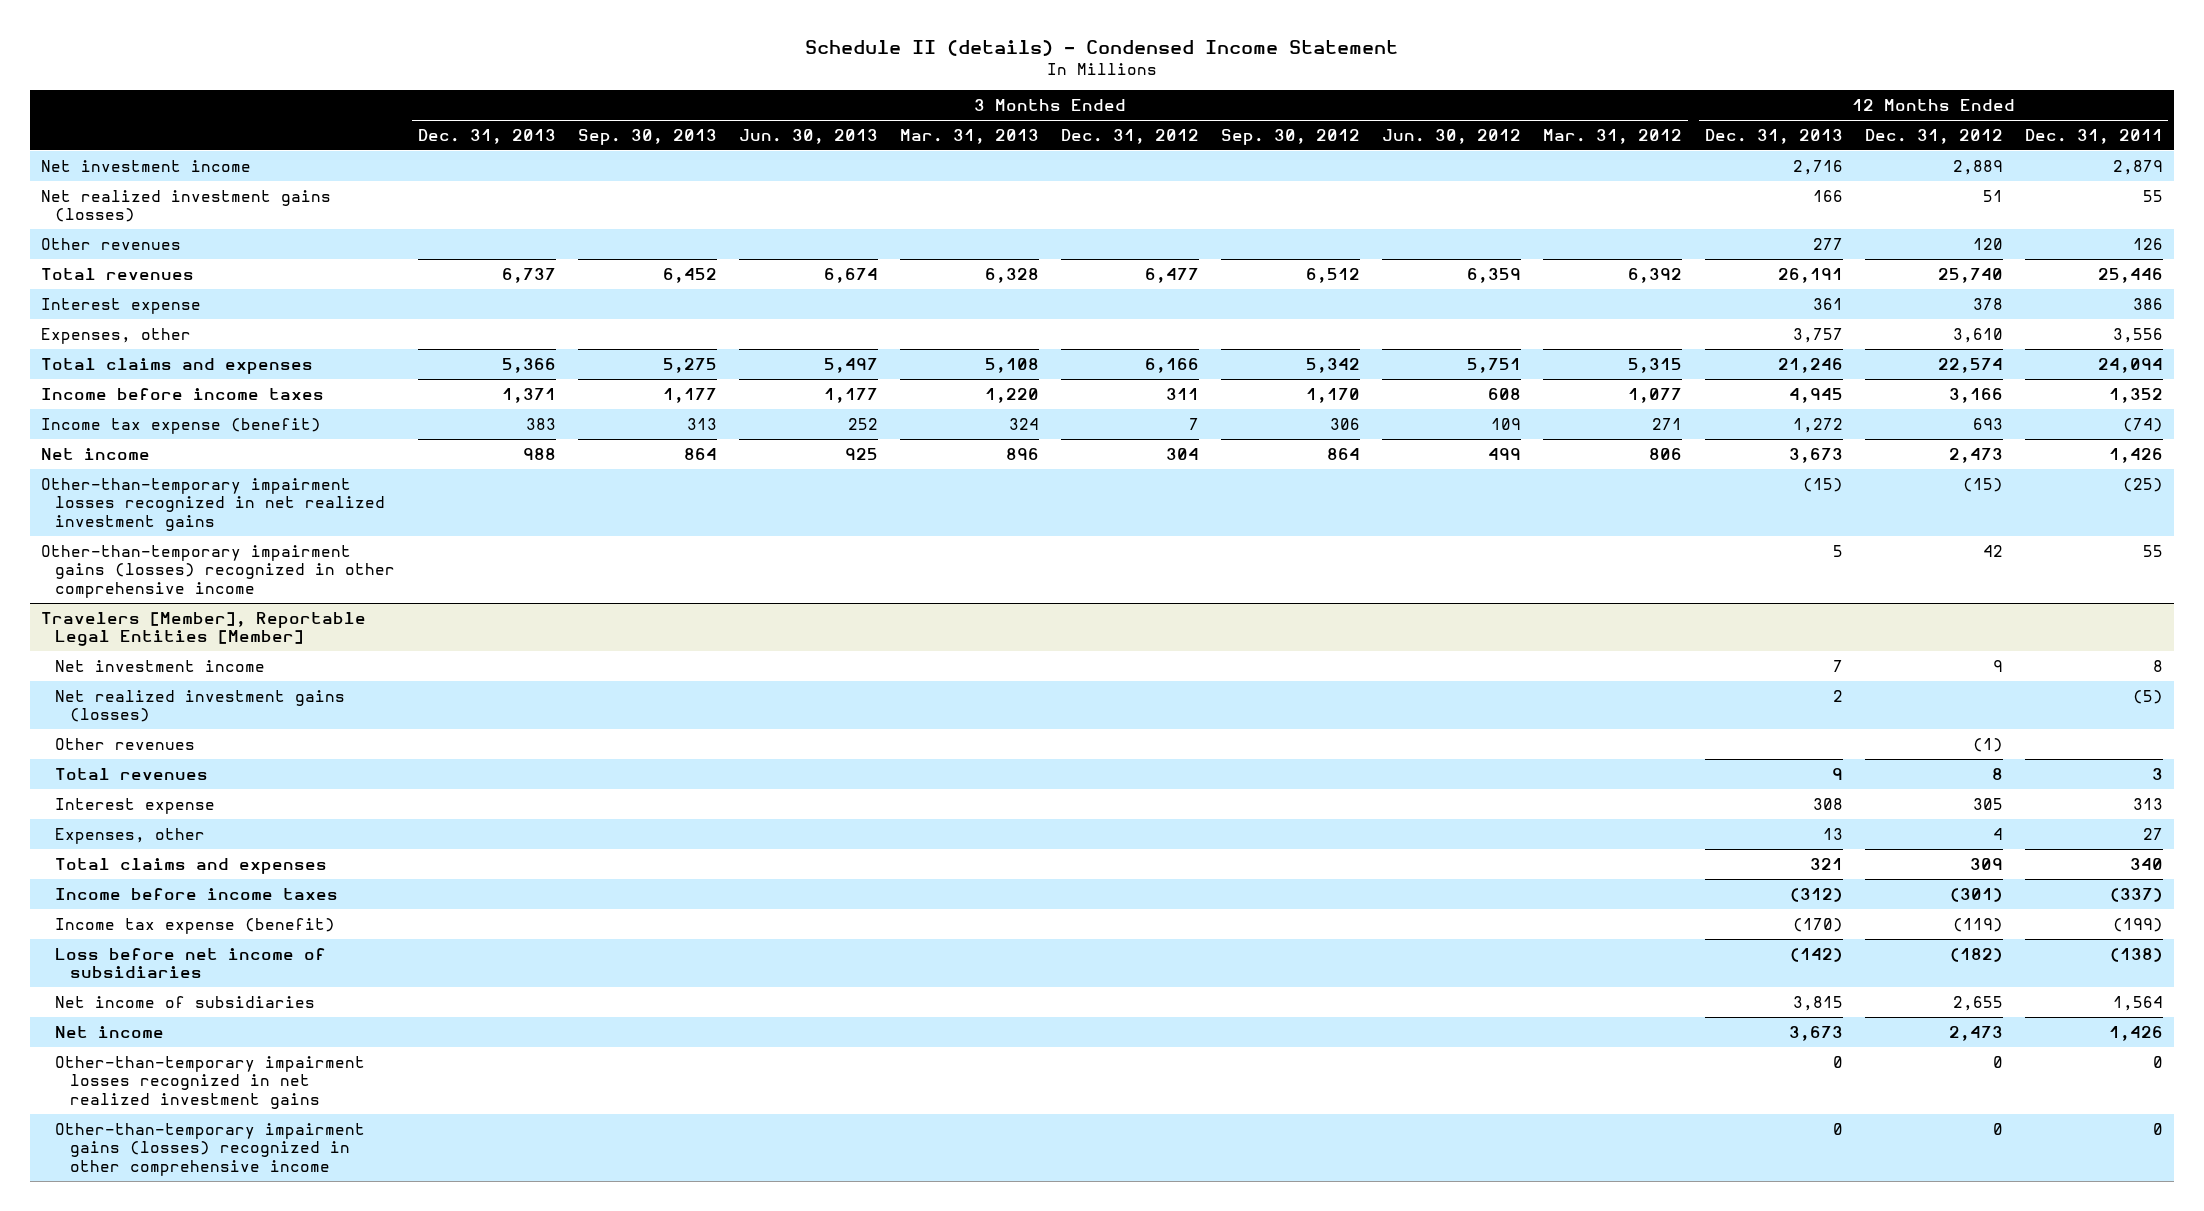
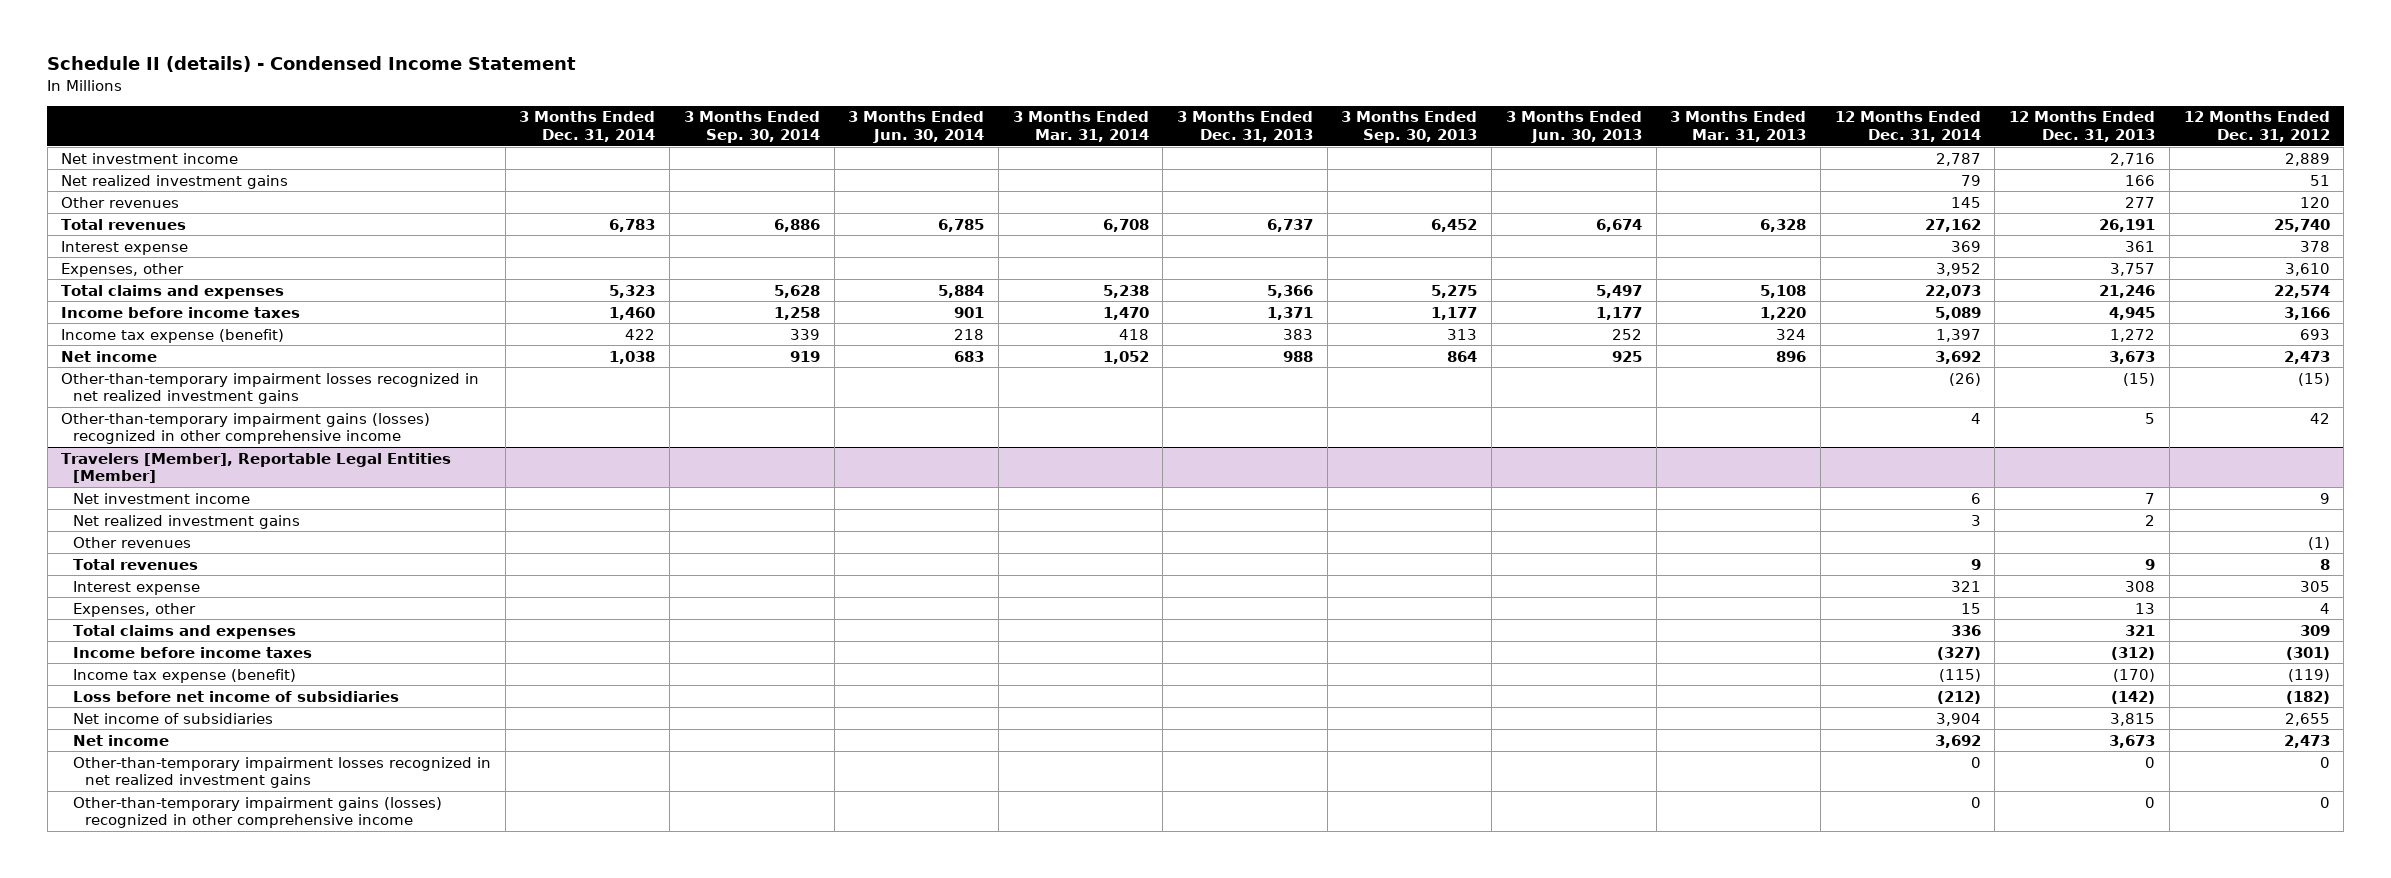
[1061,128,1200,144] Dec. 31, 2012 -> none
[1221,128,1361,145] Sep. 30, 2012 -> none
[1382,128,1522,144] Jun. 30, 2012 -> none
[1543,128,1683,144] Mar. 31, 2012 -> none
[2024,128,2163,144] Dec. 31, 2011 -> none
none -> [519,111,656,143] 3 Months Ended Dec. 31, 2014
none -> [683,111,820,144] 3 Months Ended Sep. 30, 2014
none -> [848,111,985,144] 3 Months Ended Jun. 30, 2014
none -> [1012,111,1149,143] 3 Months Ended Mar. 31, 2014
none -> [1834,111,1981,143] 12 Months Ended Dec. 31, 2014
[40,189,331,223] Net realized investment gains (losses) -> [61,174,289,189] Net realized investment gains
[55,689,346,723] Net realized investment gains (losses) -> [73,514,301,529] Net realized investment gains

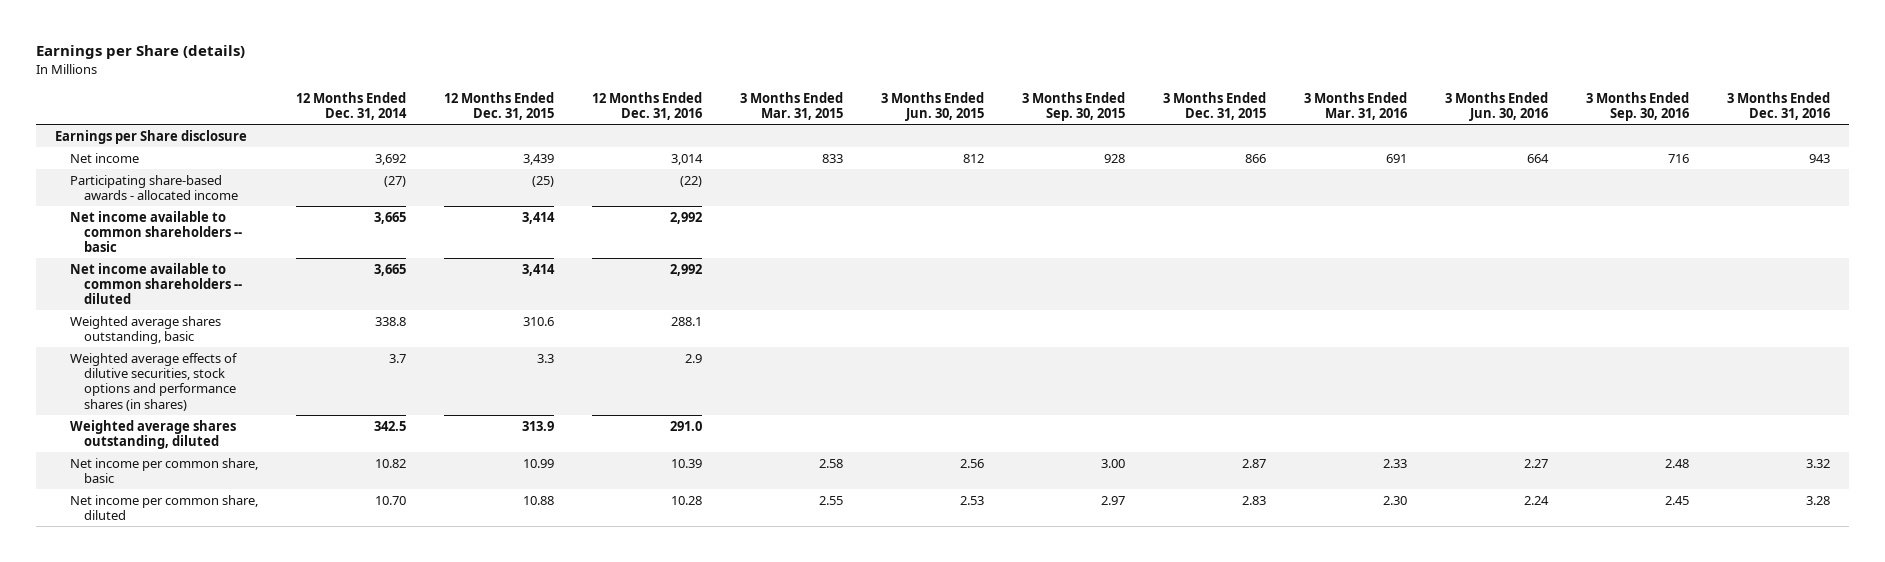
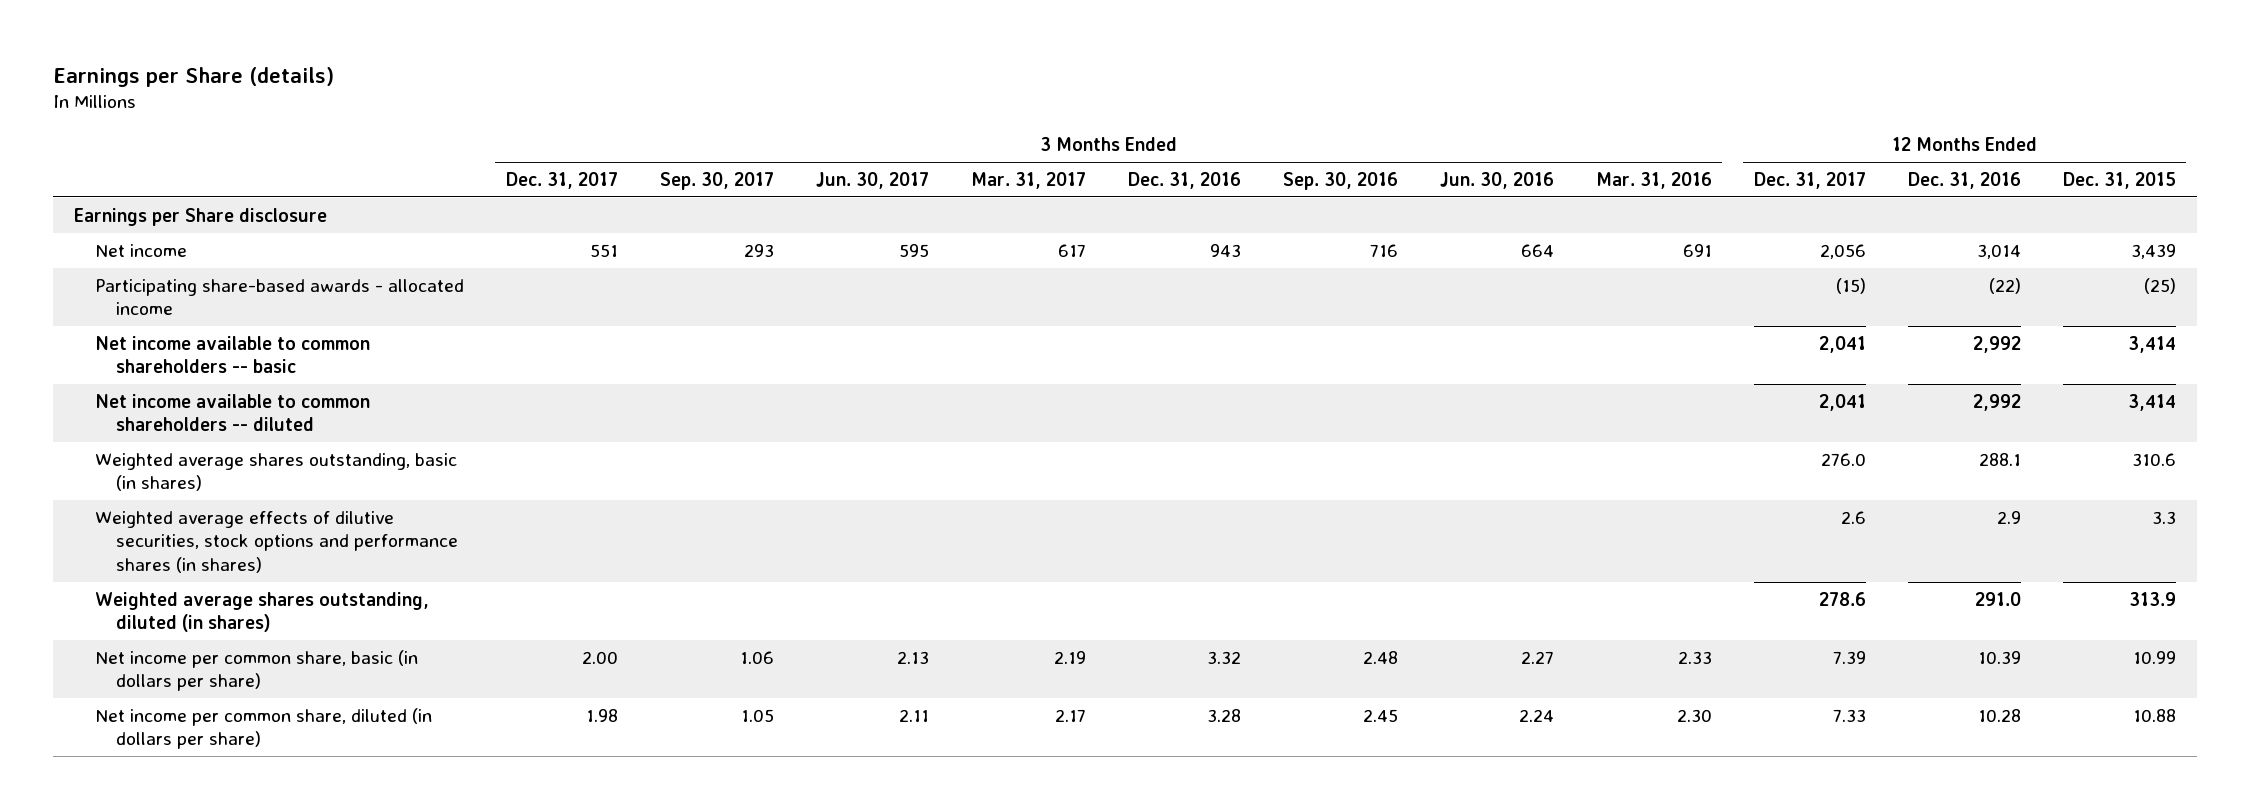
[295,91,407,120] 12 Months Ended Dec. 31, 2014 -> none
[739,91,843,120] 3 Months Ended Mar. 31, 2015 -> none
[880,91,984,121] 3 Months Ended Jun. 30, 2015 -> none
[1022,91,1126,121] 3 Months Ended Sep. 30, 2015 -> none
[1163,91,1267,120] 3 Months Ended Dec. 31, 2015 -> none
none -> [505,172,618,190] Dec. 31, 2017
none -> [659,172,774,191] Sep. 30, 2017
none -> [815,172,929,190] Jun. 30, 2017
none -> [970,172,1086,190] Mar. 31, 2017
none -> [1753,172,1866,190] Dec. 31, 2017
[69,315,221,344] Weighted average shares outstanding, basic -> [95,452,458,492] Weighted average shares outstanding, basic (in shares)
[69,419,236,449] Weighted average shares outstanding, diluted -> [95,591,430,633] Weighted average shares outstanding, diluted (in shares)
[69,457,258,483] Net income per common share, basic -> [95,649,419,692] Net income per common share, basic (in dollars per share)
[69,494,258,520] Net income per common share, diluted -> [95,707,433,750] Net income per common share, diluted (in dollars per share)

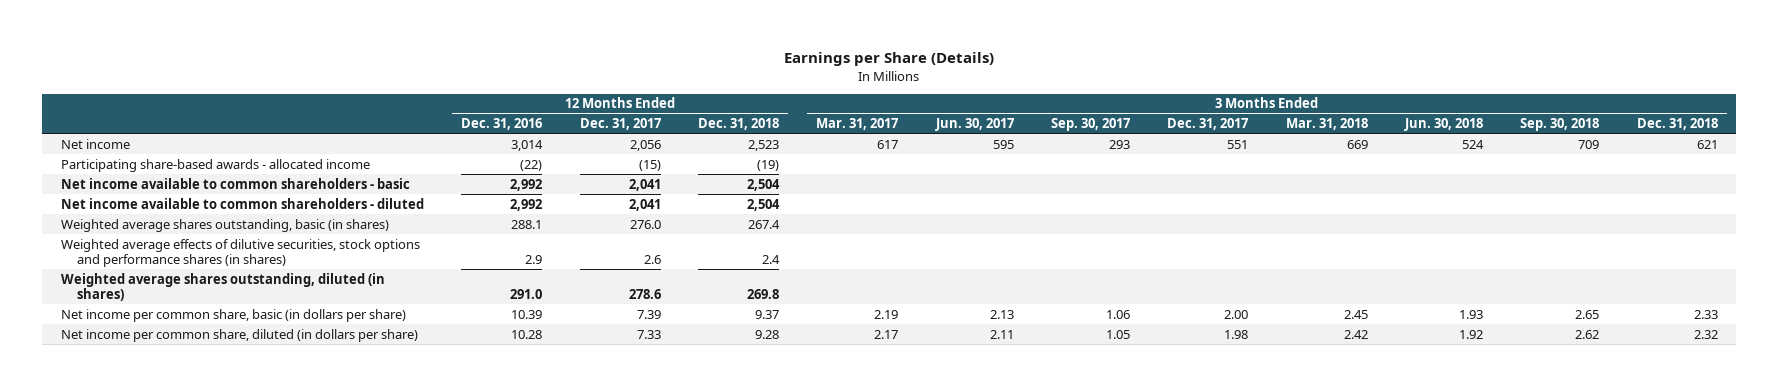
[52,66,334,87] Earnings per Share (details) -> [784,51,995,66] Earnings per Share (Details)
[1127,172,1241,190] Dec. 31, 2016 -> none
[1282,172,1398,191] Sep. 30, 2016 -> none
[1439,172,1554,190] Jun. 30, 2016 -> none
[1595,172,1712,190] Mar. 31, 2016 -> none
[2062,172,2176,190] Dec. 31, 2015 -> none
none -> [697,118,779,131] Dec. 31, 2018
none -> [1285,118,1368,131] Mar. 31, 2018
none -> [1404,118,1484,132] Jun. 30, 2018
none -> [1520,118,1600,132] Sep. 30, 2018
none -> [1636,118,1718,131] Dec. 31, 2018
[73,207,327,226] Earnings per Share disclosure -> none
[95,335,371,374] Net income available to common shareholders -- basic -> [60,177,410,189] Net income available to common shareholders - basic
[95,393,371,432] Net income available to common shareholders -- diluted -> [60,197,424,209] Net income available to common shareholders - diluted

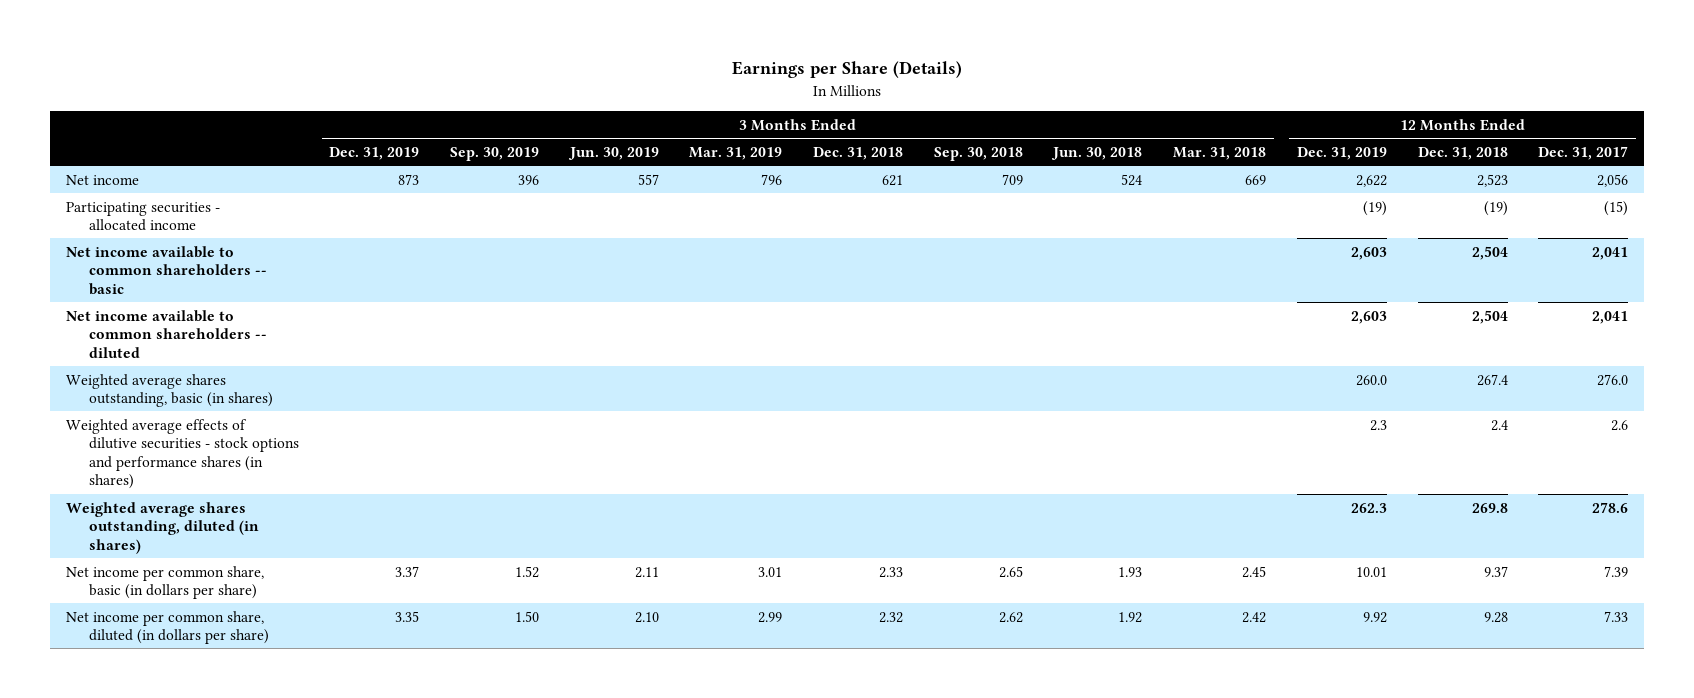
[461,118,543,131] Dec. 31, 2016 -> none
[816,118,899,131] Mar. 31, 2017 -> none
[934,118,1014,132] Jun. 30, 2017 -> none
[1051,118,1131,132] Sep. 30, 2017 -> none
[1167,118,1249,131] Dec. 31, 2017 -> none
none -> [329,146,420,160] Dec. 31, 2019
none -> [449,146,539,161] Sep. 30, 2019
none -> [567,146,659,160] Jun. 30, 2019
none -> [689,146,783,160] Mar. 31, 2019
none -> [1296,146,1387,160] Dec. 31, 2019
[60,158,370,172] Participating share-based awards - allocated income -> [65,201,220,232] Participating securities - allocated income
[60,177,410,189] Net income available to common shareholders - basic -> [65,245,267,295] Net income available to common shareholders -- basic
[60,197,424,209] Net income available to common shareholders - diluted -> [65,309,267,358] Net income available to common shareholders -- diluted
[60,238,420,268] Weighted average effects of dilutive securities, stock options and performance shares (in shares) -> [65,418,299,490] Weighted average effects of dilutive securities - stock options and performance shares (in shares)

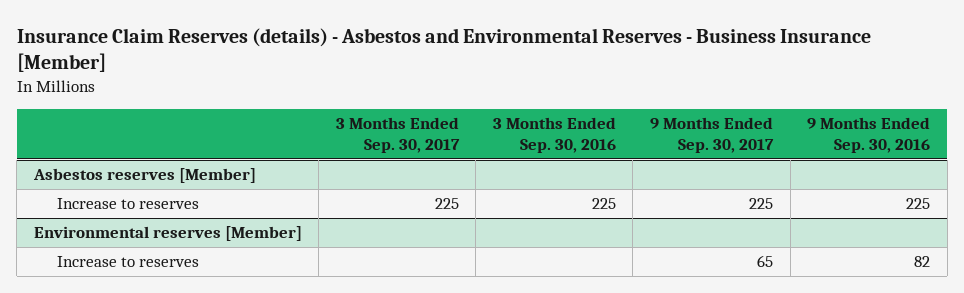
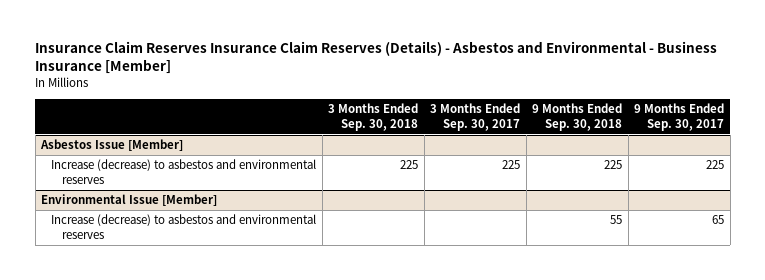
[16,27,871,73] Insurance Claim Reserves (details) - Asbestos and Environmental Reserves - Business Insurance [Member] -> [35,41,718,75] Insurance Claim Reserves Insurance Claim Reserves (Details) - Asbestos and Environmental - Business Insurance [Member]
[492,117,616,154] 3 Months Ended Sep. 30, 2016 -> none
[807,117,931,154] 9 Months Ended Sep. 30, 2016 -> none
none -> [328,103,419,131] 3 Months Ended Sep. 30, 2018
none -> [532,103,623,131] 9 Months Ended Sep. 30, 2018
[32,168,256,184] Asbestos reserves [Member] -> [40,139,184,152] Asbestos Issue [Member]
[56,198,199,210] Increase to reserves -> [51,159,317,184] Increase (decrease) to asbestos and environmental reserves
[33,226,302,242] Environmental reserves [Member] -> [41,194,218,207] Environmental Issue [Member]
[56,256,199,268] Increase to reserves -> [51,214,317,239] Increase (decrease) to asbestos and environmental reserves

